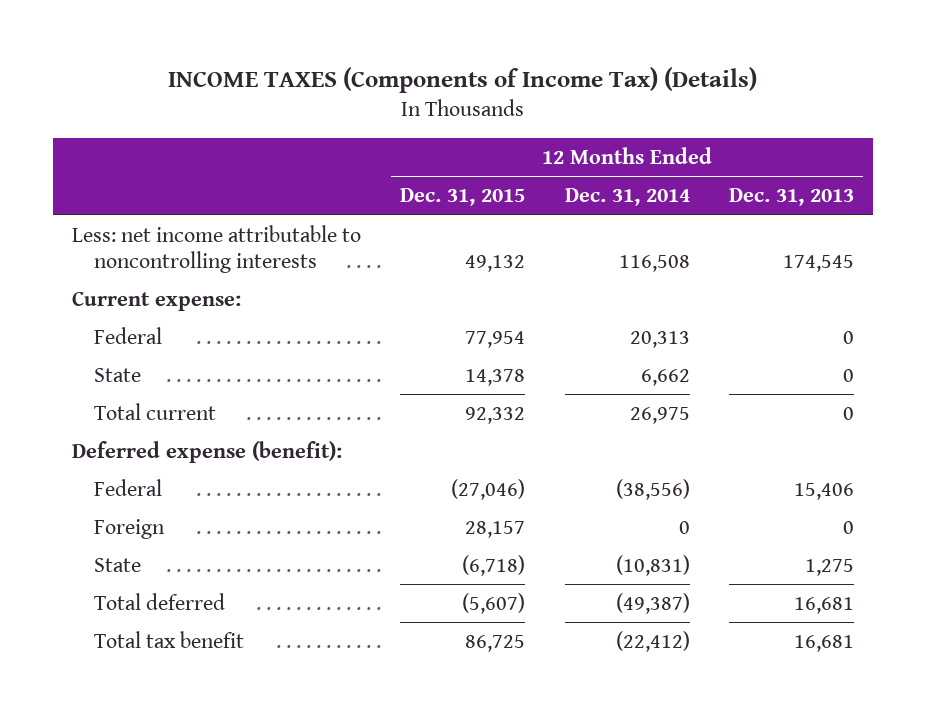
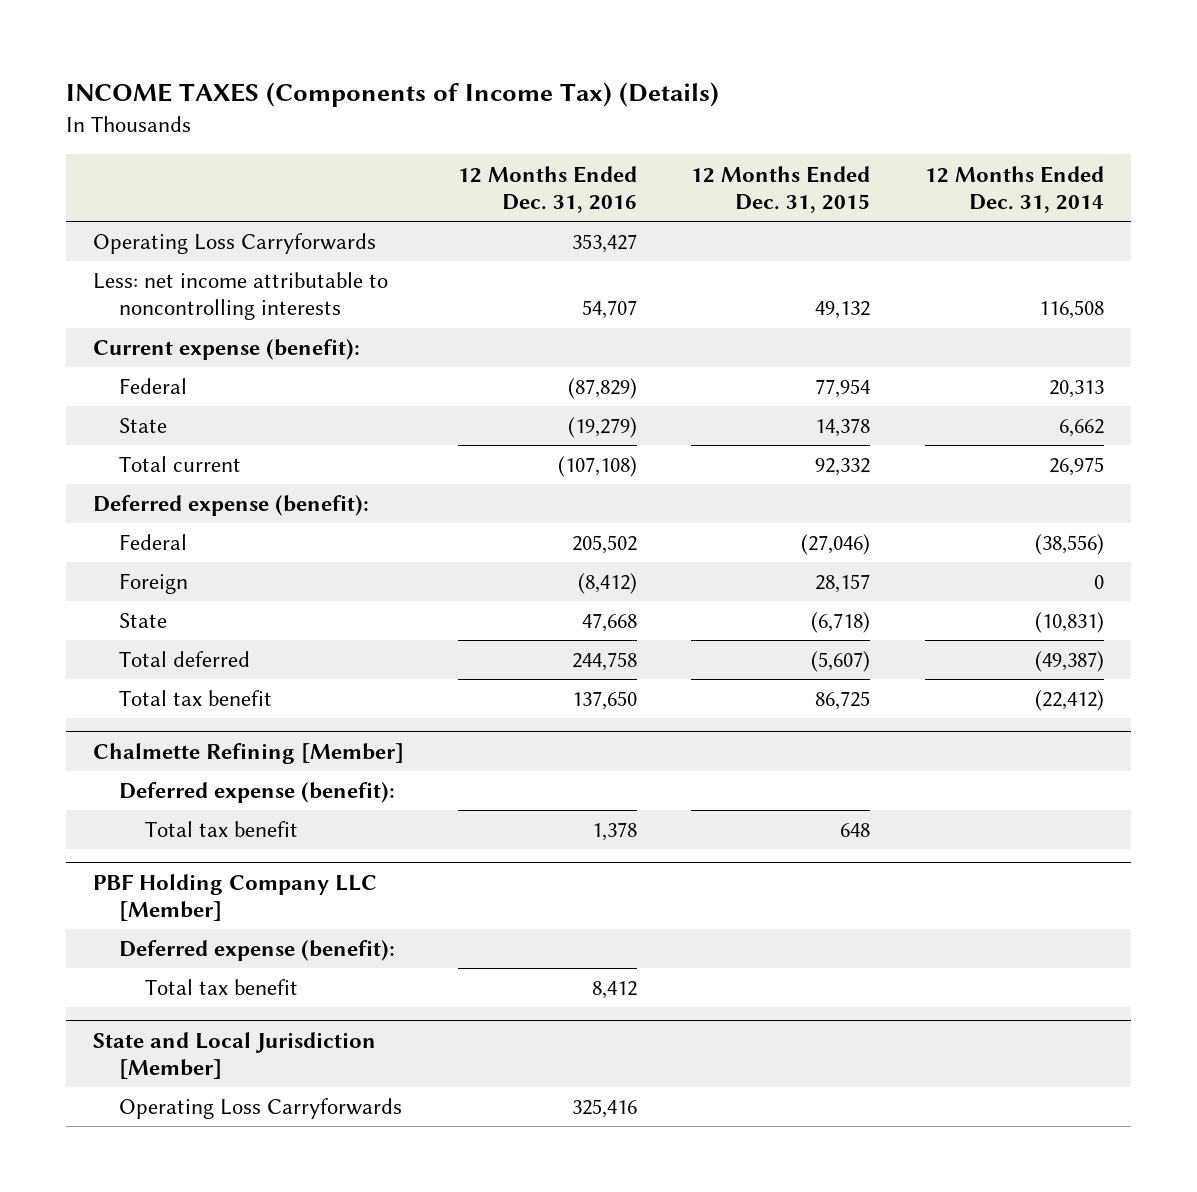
[728,188,854,207] Dec. 31, 2013 -> none
none -> [458,165,638,213] 12 Months Ended Dec. 31, 2016
none -> [93,233,377,255] Operating Loss Carryforwards
[72,290,242,311] Current expense: -> [93,339,361,361] Current expense (benefit):
none -> [93,742,405,764] Chalmette Refining [Member]
none -> [119,782,396,804] Deferred expense (benefit):
none -> [145,821,299,838] Total tax benefit
none -> [93,873,378,921] PBF Holding Company LLC [Member]
none -> [119,940,396,962] Deferred expense (benefit):
none -> [145,979,299,996] Total tax benefit
none -> [93,1031,377,1079] State and Local Jurisdiction [Member]
none -> [119,1098,403,1120] Operating Loss Carryforwards

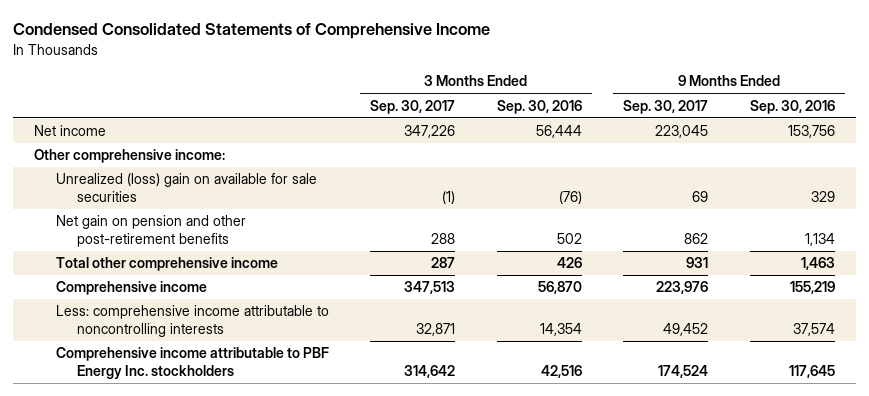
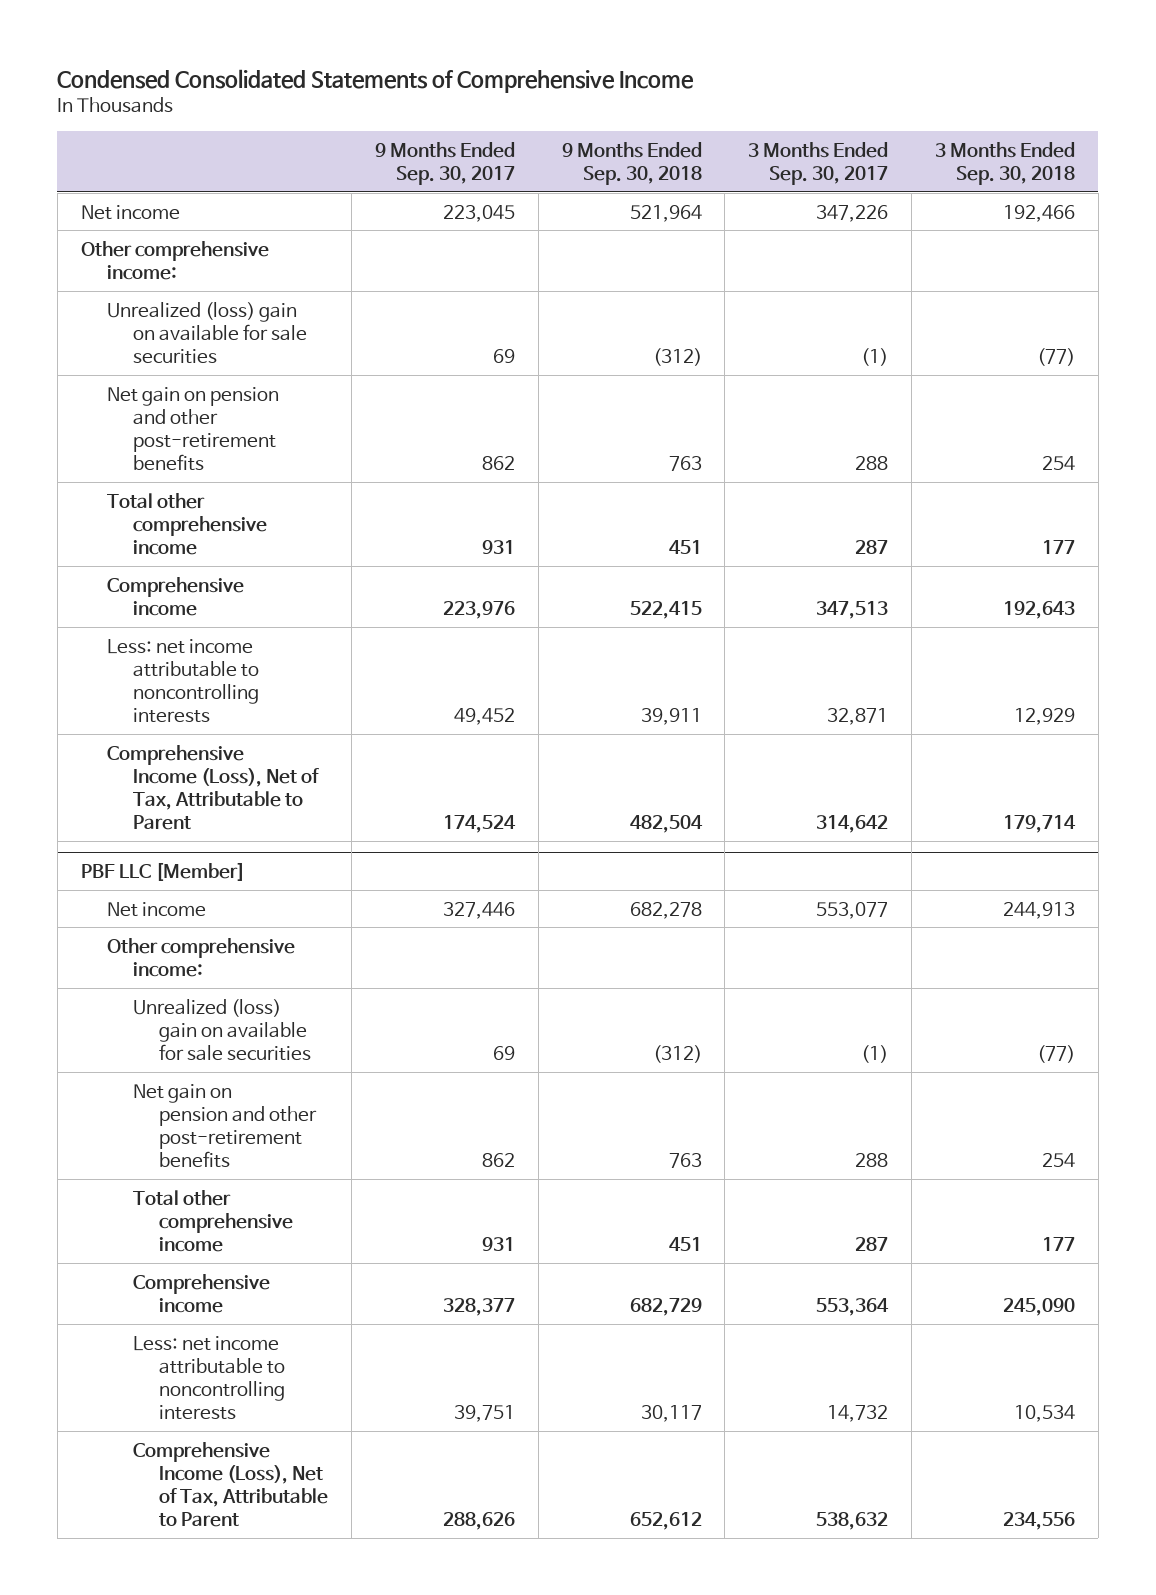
[496,99,582,114] Sep. 30, 2016 -> none
[749,99,835,114] Sep. 30, 2016 -> none
none -> [561,141,702,186] 9 Months Ended Sep. 30, 2018
none -> [934,141,1075,186] 3 Months Ended Sep. 30, 2018
[55,305,329,338] Less: comprehensive income attributable to noncontrolling interests -> [106,638,260,724] Less: net income attributable to noncontrolling interests
[55,347,329,380] Comprehensive income attributable to PBF Energy Inc. stockholders -> [106,744,320,831] Comprehensive Income (Loss), Net of Tax, Attributable to Parent
none -> [80,862,245,882] PBF LLC [Member]
none -> [106,901,206,917] Net income
none -> [106,937,295,977] Other comprehensive income:
none -> [133,998,312,1061] Unrealized (loss) gain on available for sale securities
none -> [133,1083,318,1169] Net gain on pension and other post-retirement benefits
none -> [133,1189,294,1252] Total other comprehensive income
none -> [133,1273,271,1313] Comprehensive income
none -> [133,1335,286,1421] Less: net income attributable to noncontrolling interests
none -> [133,1441,329,1528] Comprehensive Income (Loss), Net of Tax, Attributable to Parent

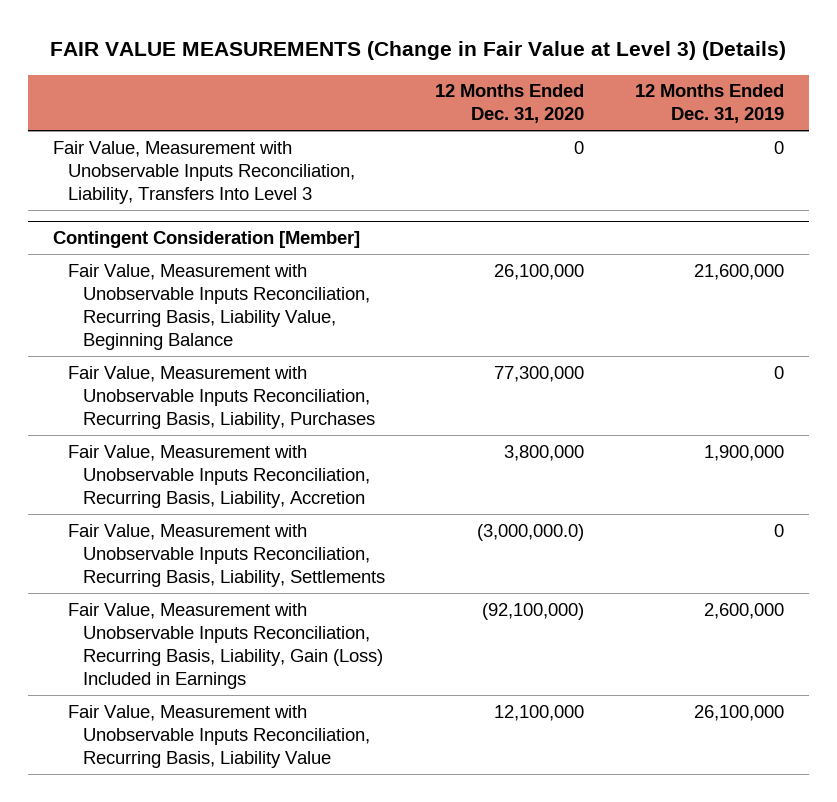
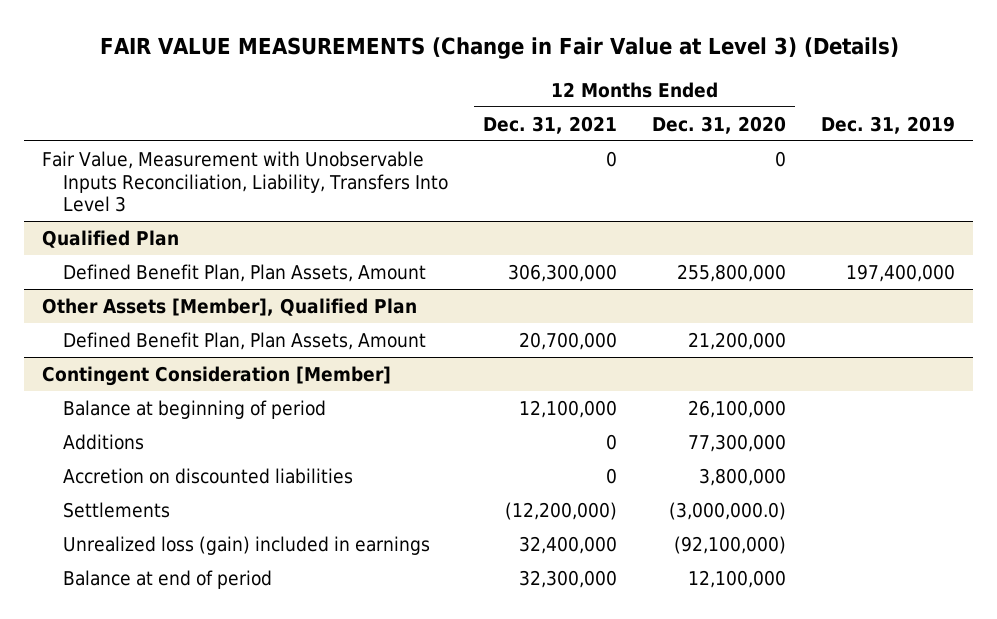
[634,84,784,124] 12 Months Ended Dec. 31, 2019 -> none
none -> [483,115,618,134] Dec. 31, 2021
none -> [821,115,956,134] Dec. 31, 2019
none -> [41,229,179,248] Qualified Plan
none -> [63,263,427,282] Defined Benefit Plan, Plan Assets, Amount
none -> [41,297,417,316] Other Assets [Member], Qualified Plan
none -> [63,331,427,350] Defined Benefit Plan, Plan Assets, Amount
[68,263,371,351] Fair Value, Measurement with Unobservable Inputs Reconciliation, Recurring Basis, Liability Value, Beginning Balance -> [63,399,327,419] Balance at beginning of period
[68,365,376,430] Fair Value, Measurement with Unobservable Inputs Reconciliation, Recurring Basis, Liability, Purchases -> [63,433,145,450] Additions
[68,444,371,509] Fair Value, Measurement with Unobservable Inputs Reconciliation, Recurring Basis, Liability, Accretion -> [63,467,354,484] Accretion on discounted liabilities
[68,523,386,588] Fair Value, Measurement with Unobservable Inputs Reconciliation, Recurring Basis, Liability, Settlements -> [63,501,171,518] Settlements
[68,602,384,690] Fair Value, Measurement with Unobservable Inputs Reconciliation, Recurring Basis, Liability, Gain (Loss) Included in Earnings -> [63,535,431,555] Unrealized loss (gain) included in earnings
[68,704,371,769] Fair Value, Measurement with Unobservable Inputs Reconciliation, Recurring Basis, Liability Value -> [63,569,273,589] Balance at end of period

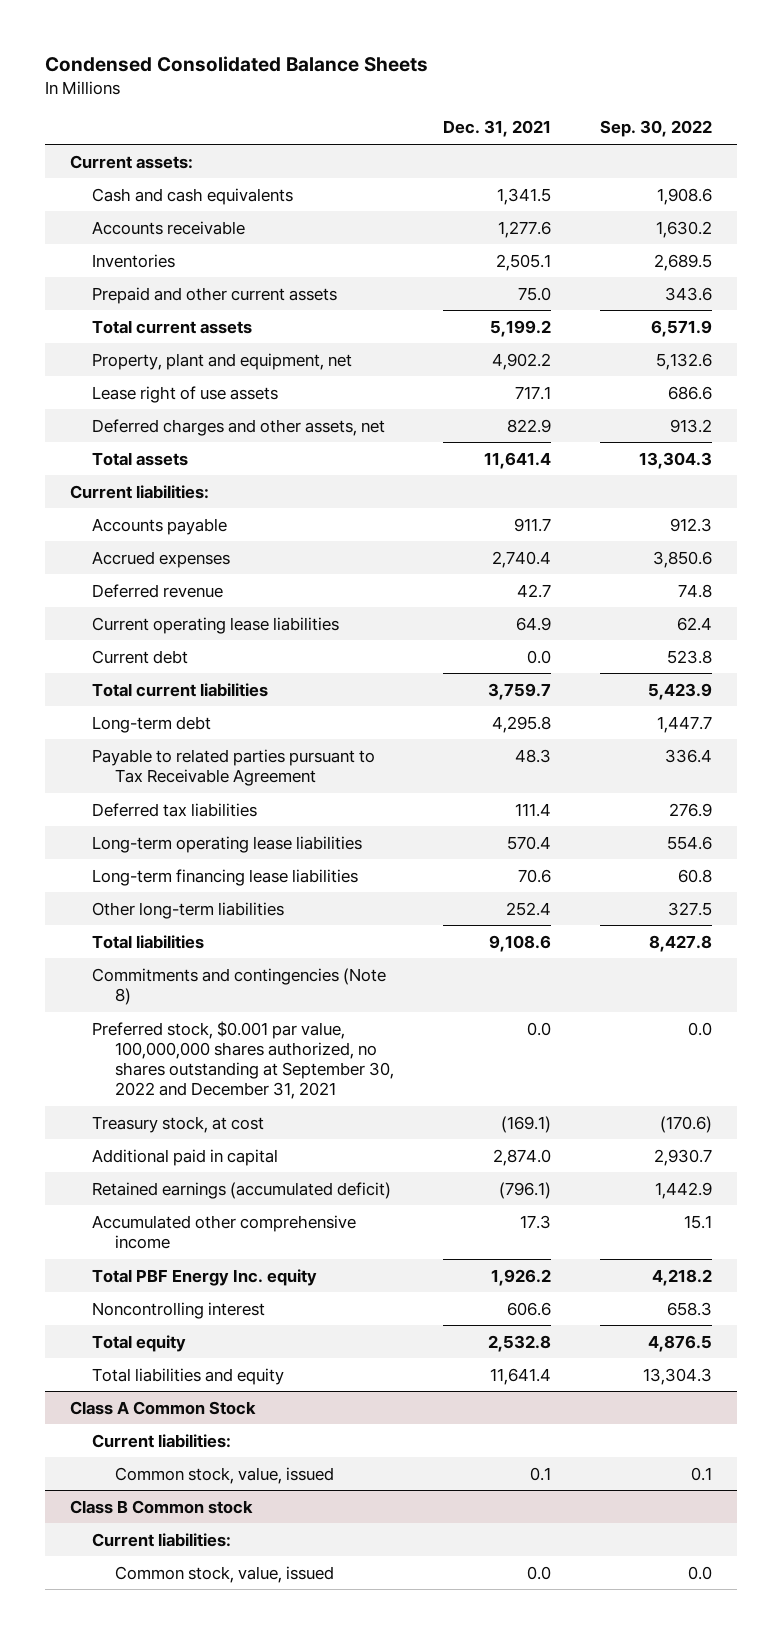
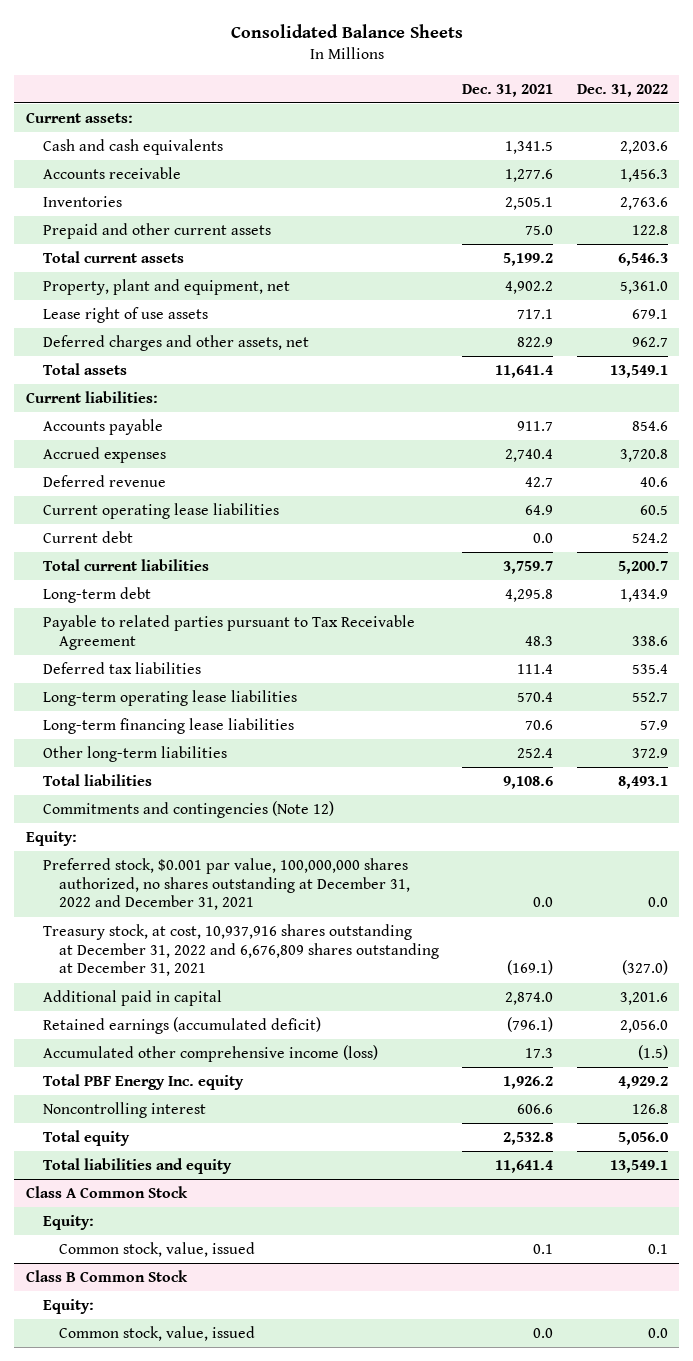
[44,56,428,73] Condensed Consolidated Balance Sheets -> [230,24,463,39] Consolidated Balance Sheets
[600,120,713,138] Sep. 30, 2022 -> none
none -> [576,83,668,97] Dec. 31, 2022
[92,967,387,1005] Commitments and contingencies (Note 8) -> [42,800,334,818] Commitments and contingencies (Note 12)
none -> [25,830,77,846] Equity:
[92,1020,394,1100] Preferred stock, $0.001 par value, 100,000,000 shares authorized, no shares outstanding at September 30, 2022 and December 31, 2021 -> [42,857,411,911] Preferred stock, $0.001 par value, 100,000,000 shares authorized, no shares outstanding at December 31, 2022 and December 31, 2021
[92,1115,265,1133] Treasury stock, at cost -> [42,923,440,977] Treasury stock, at cost, 10,937,916 shares outstanding at December 31, 2022 and 6,676,809 shares outstanding at December 31, 2021
[92,1214,357,1249] Accumulated other comprehensive income -> [42,1044,378,1062] Accumulated other comprehensive income (loss)
[92,1433,232,1448] Current liabilities: -> none
none -> [42,1214,94,1230] Equity:
[92,1532,232,1547] Current liabilities: -> none
[69,1499,253,1514] Class B Common stock -> [25,1269,188,1282] Class B Common Stock
none -> [42,1298,94,1314] Equity:

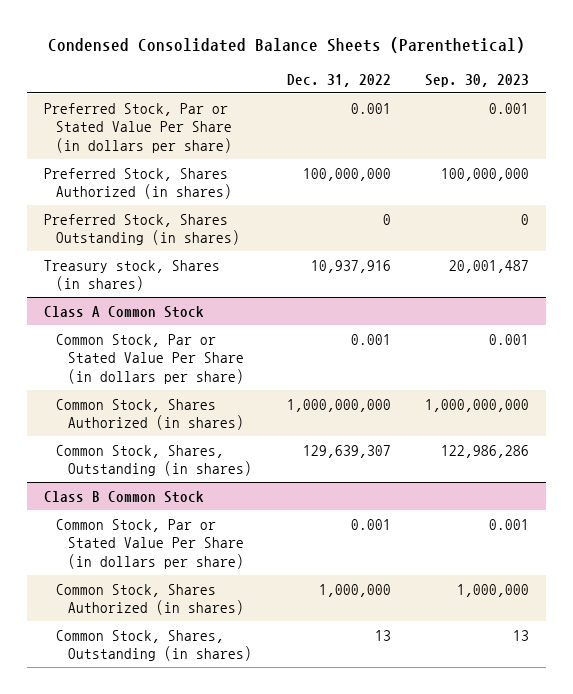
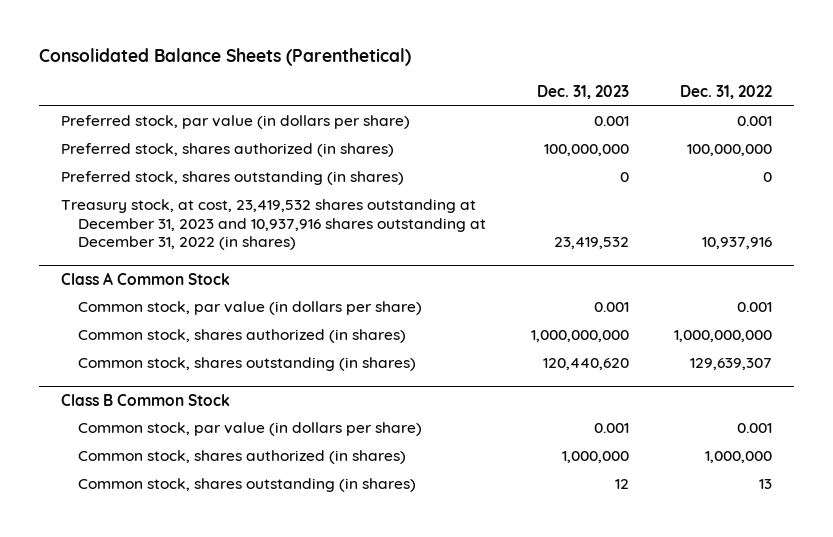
[47,37,525,54] Condensed Consolidated Balance Sheets (Parenthetical) -> [38,48,411,67] Consolidated Balance Sheets (Parenthetical)
[424,73,529,87] Sep. 30, 2023 -> none
none -> [537,85,630,100] Dec. 31, 2023
[44,102,233,153] Preferred Stock, Par or Stated Value Per Share (in dollars per share) -> [60,115,410,130] Preferred stock, par value (in dollars per share)
[44,167,233,200] Preferred Stock, Shares Authorized (in shares) -> [60,143,394,158] Preferred stock, shares authorized (in shares)
[44,213,241,246] Preferred Stock, Shares Outstanding (in shares) -> [60,171,404,186] Preferred stock, shares outstanding (in shares)
[44,259,221,292] Treasury stock, Shares (in shares) -> [60,199,487,251] Treasury stock, at cost, 23,419,532 shares outstanding at December 31, 2023 and 10,937,916 shares outstanding at December 31, 2022 (in shares)
[56,333,245,384] Common Stock, Par or Stated Value Per Share (in dollars per share) -> [78,301,423,316] Common stock, par value (in dollars per share)
[56,398,245,431] Common Stock, Shares Authorized (in shares) -> [78,329,407,344] Common stock, shares authorized (in shares)
[56,444,253,477] Common Stock, Shares, Outstanding (in shares) -> [78,357,417,372] Common stock, shares outstanding (in shares)
[56,518,245,569] Common Stock, Par or Stated Value Per Share (in dollars per share) -> [78,422,423,437] Common stock, par value (in dollars per share)
[56,583,245,616] Common Stock, Shares Authorized (in shares) -> [78,450,407,465] Common stock, shares authorized (in shares)
[56,629,253,662] Common Stock, Shares, Outstanding (in shares) -> [78,478,417,493] Common stock, shares outstanding (in shares)

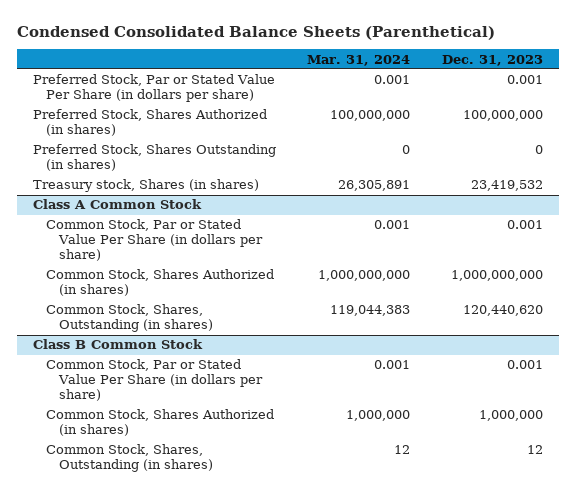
[38,48,411,67] Consolidated Balance Sheets (Parenthetical) -> [17,25,496,40] Condensed Consolidated Balance Sheets (Parenthetical)
[679,85,772,100] Dec. 31, 2022 -> none
none -> [307,54,411,66] Mar. 31, 2024
[60,115,410,130] Preferred stock, par value (in dollars per share) -> [32,74,275,103] Preferred Stock, Par or Stated Value Per Share (in dollars per share)
[60,143,394,158] Preferred stock, shares authorized (in shares) -> [32,109,267,137] Preferred Stock, Shares Authorized (in shares)
[60,171,404,186] Preferred stock, shares outstanding (in shares) -> [32,144,276,172] Preferred Stock, Shares Outstanding (in shares)
[60,199,487,251] Treasury stock, at cost, 23,419,532 shares outstanding at December 31, 2023 and 10,937,916 shares outstanding at December 31, 2022 (in shares) -> [32,179,259,193] Treasury stock, Shares (in shares)
[78,301,423,316] Common stock, par value (in dollars per share) -> [46,219,264,262] Common Stock, Par or Stated Value Per Share (in dollars per share)
[78,329,407,344] Common stock, shares authorized (in shares) -> [46,269,275,297] Common Stock, Shares Authorized (in shares)
[78,357,417,372] Common stock, shares outstanding (in shares) -> [46,304,214,333] Common Stock, Shares, Outstanding (in shares)
[78,422,423,437] Common stock, par value (in dollars per share) -> [46,359,264,402] Common Stock, Par or Stated Value Per Share (in dollars per share)
[78,450,407,465] Common stock, shares authorized (in shares) -> [46,409,275,437] Common Stock, Shares Authorized (in shares)
[78,478,417,493] Common stock, shares outstanding (in shares) -> [46,444,214,473] Common Stock, Shares, Outstanding (in shares)

